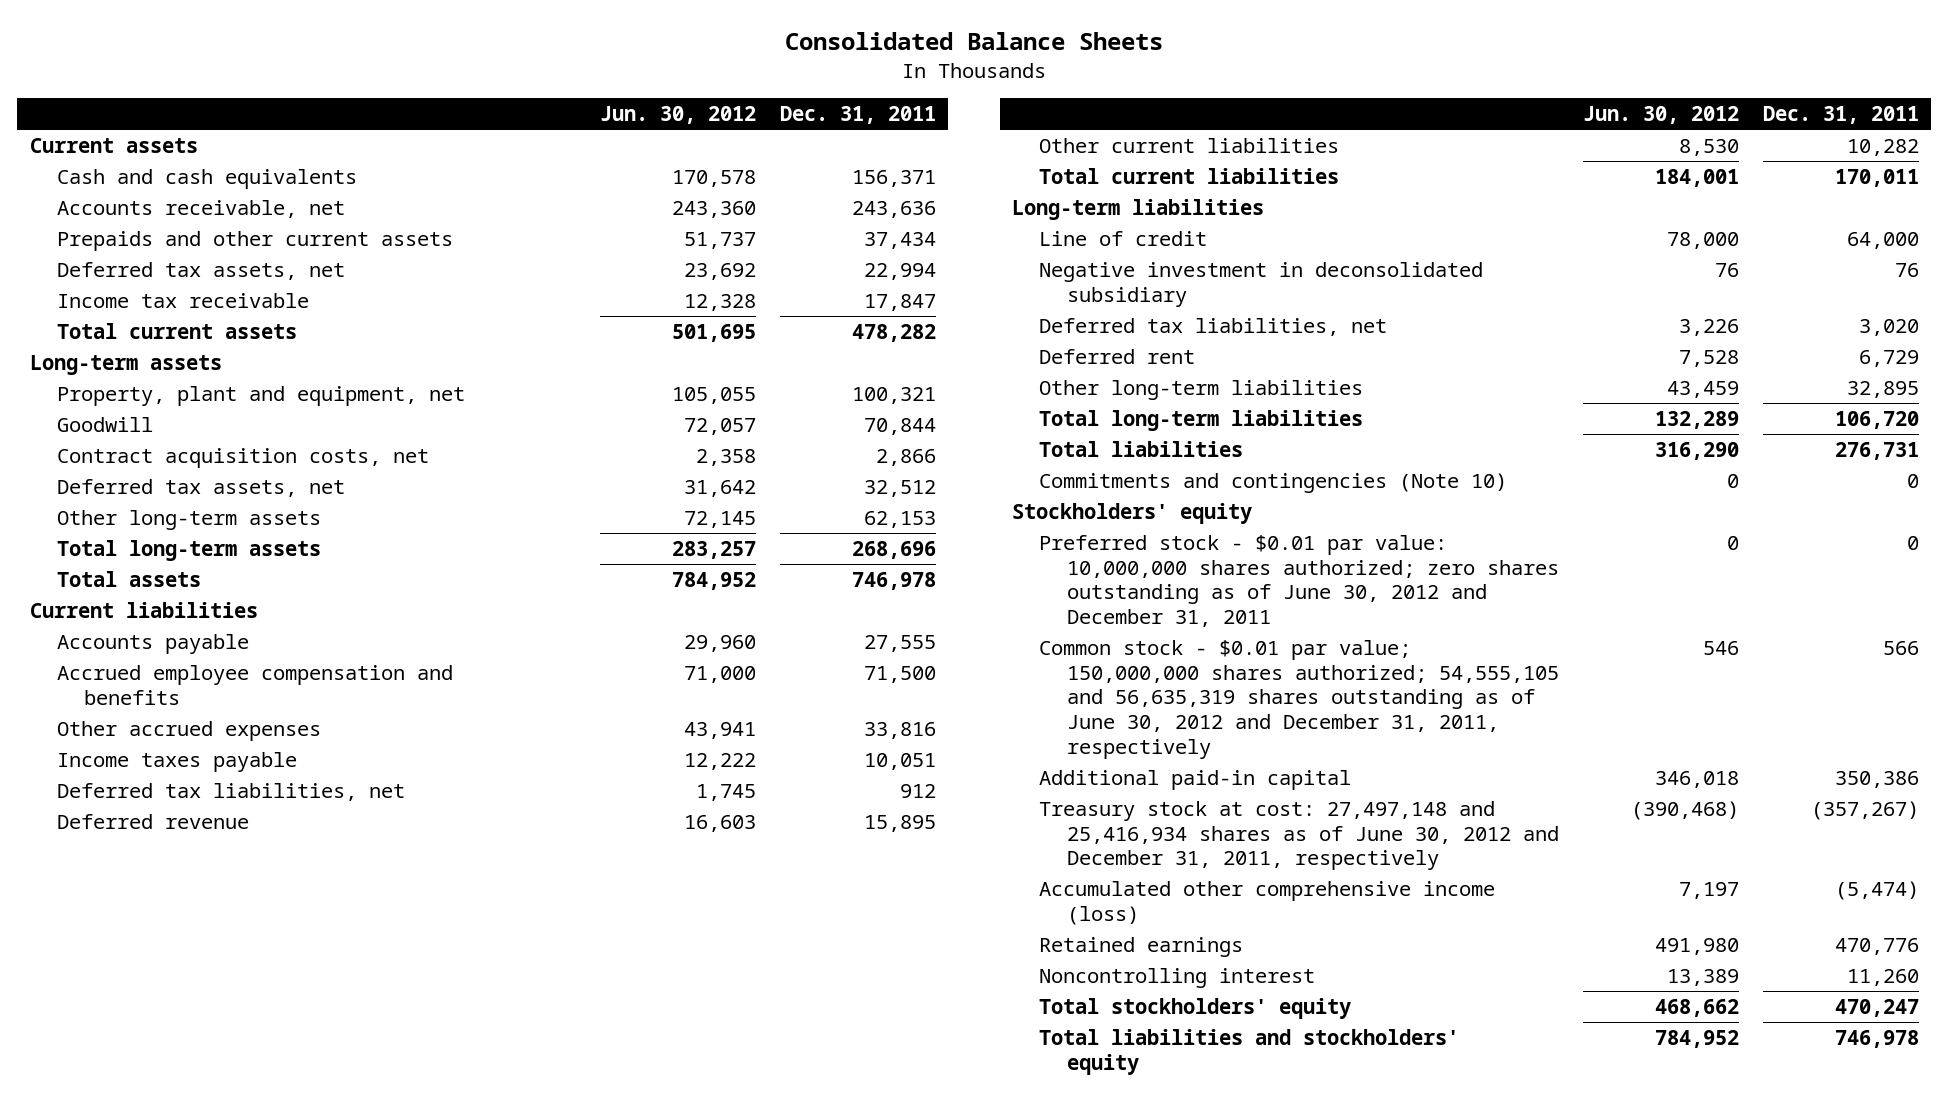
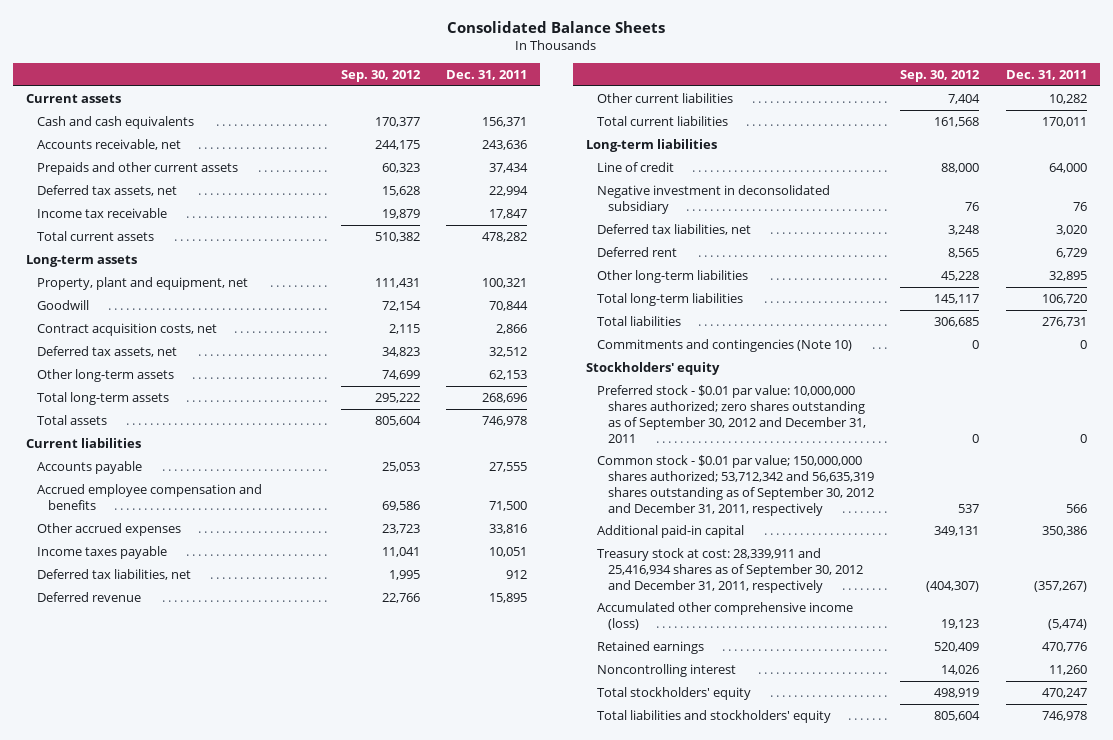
[600,106,757,125] Jun. 30, 2012 -> none
none -> [340,70,421,83] Sep. 30, 2012
[1039,534,1559,627] Preferred stock - $0.01 par value: 10,000,000 shares authorized; zero shares outstanding as of June 30, 2012 and December 31, 2011 -> [596,384,866,443] Preferred stock - $0.01 par value: 10,000,000 shares authorized; zero shares outstanding as of September 30, 2012 and December 31, 2011
[1039,639,1559,759] Common stock - $0.01 par value; 150,000,000 shares authorized; 54,555,105 and 56,635,319 shares outstanding as of June 30, 2012 and December 31, 2011, respectively -> [596,454,874,516] Common stock - $0.01 par value; 150,000,000 shares authorized; 53,712,342 and 56,635,319 shares outstanding as of September 30, 2012 and December 31, 2011, respectively
[1039,800,1559,871] Treasury stock at cost: 27,497,148 and 25,416,934 shares as of June 30, 2012 and December 31, 2011, respectively -> [596,547,863,593] Treasury stock at cost: 28,339,911 and 25,416,934 shares as of September 30, 2012 and December 31, 2011, respectively

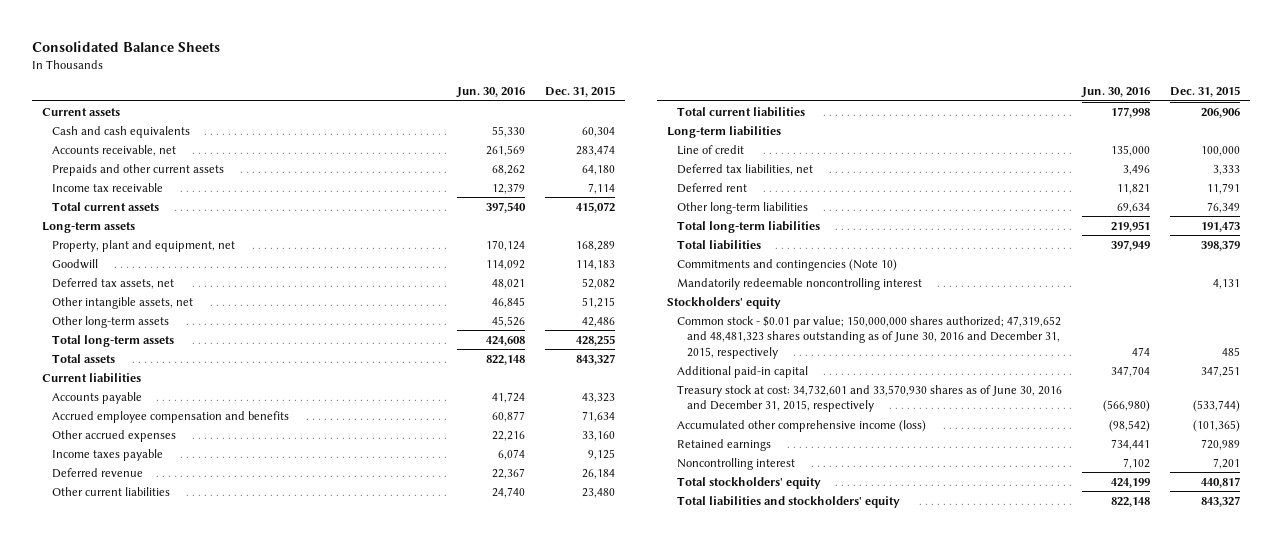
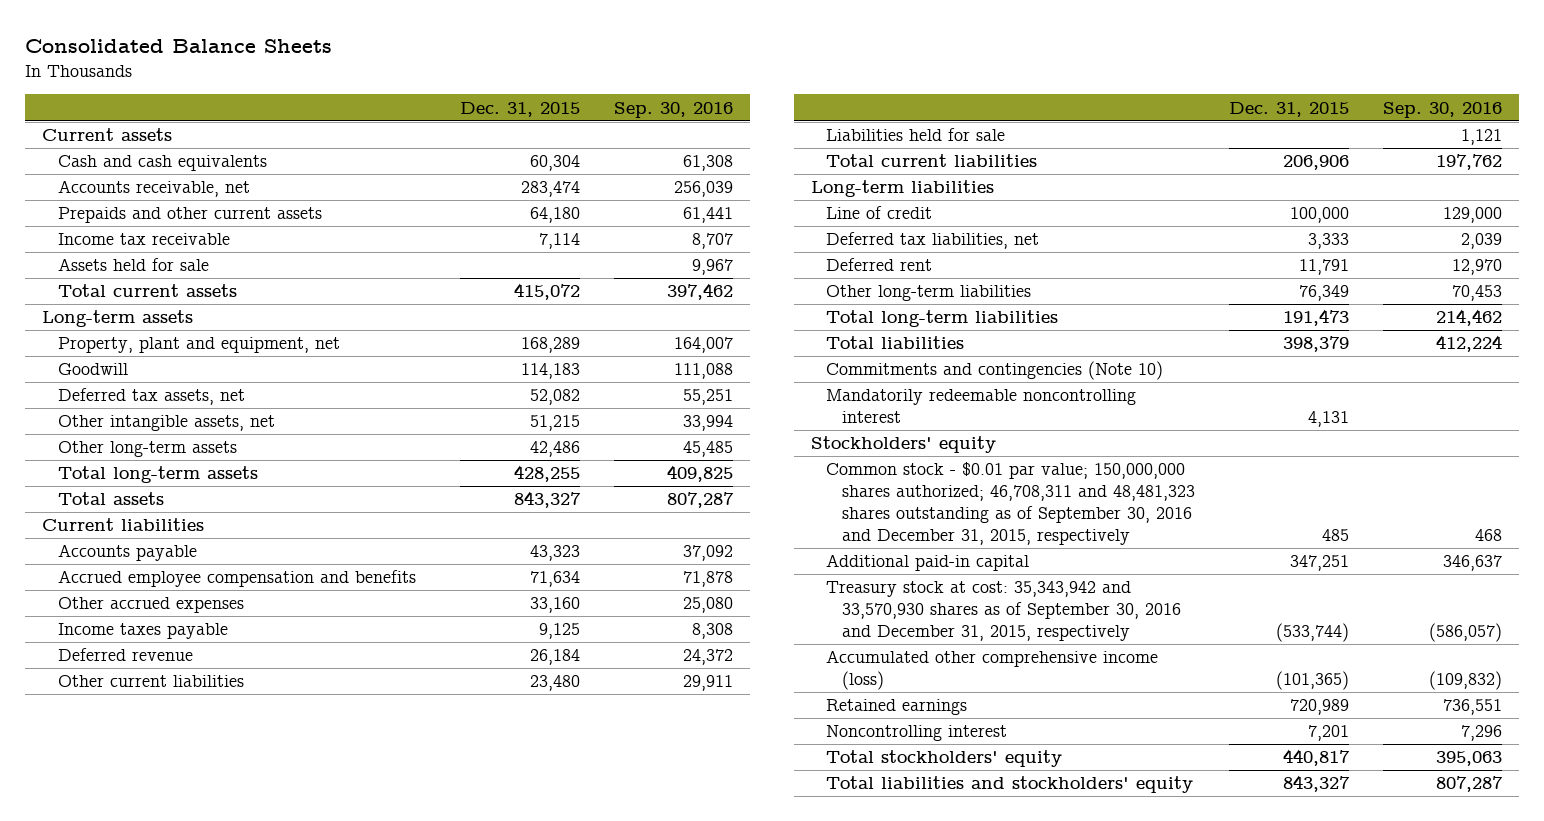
[456,87,526,99] Jun. 30, 2016 -> none
none -> [613,101,733,118] Sep. 30, 2016
none -> [57,258,209,272] Assets held for sale
none -> [826,128,1006,142] Liabilities held for sale
[677,315,1062,359] Common stock - $0.01 par value; 150,000,000 shares authorized; 47,319,652 and 48,481,323 shares outstanding as of June 30, 2016 and December 31, 2015, respectively -> [826,462,1195,545] Common stock - $0.01 par value; 150,000,000 shares authorized; 46,708,311 and 48,481,323 shares outstanding as of September 30, 2016 and December 31, 2015, respectively
[677,384,1063,413] Treasury stock at cost: 34,732,601 and 33,570,930 shares as of June 30, 2016 and December 31, 2015, respectively -> [826,581,1181,641] Treasury stock at cost: 35,343,942 and 33,570,930 shares as of September 30, 2016 and December 31, 2015, respectively

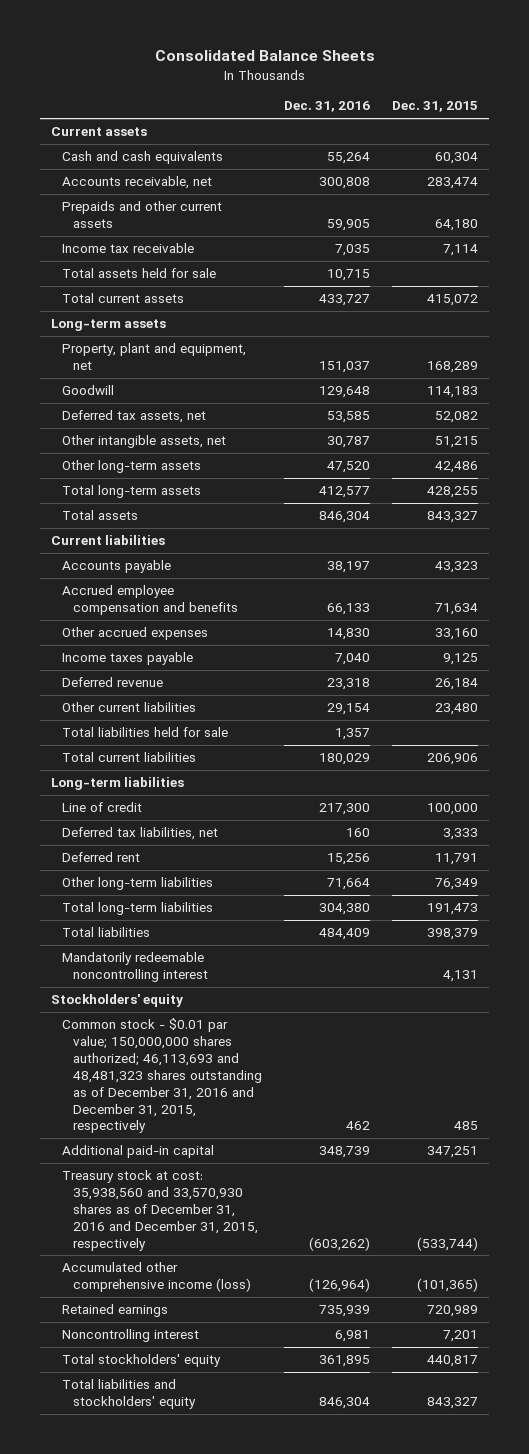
[613,101,733,118] Sep. 30, 2016 -> none
none -> [283,101,370,113] Dec. 31, 2016
[57,258,209,272] Assets held for sale -> [62,268,217,279] Total assets held for sale
[826,128,1006,142] Liabilities held for sale -> [62,727,229,738] Total liabilities held for sale
[826,361,1164,381] Commitments and contingencies (Note 10) -> none
[826,462,1195,545] Common stock - $0.01 par value; 150,000,000 shares authorized; 46,708,311 and 48,481,323 shares outstanding as of September 30, 2016 and December 31, 2015, respectively -> [62,1018,262,1134] Common stock - $0.01 par value; 150,000,000 shares authorized; 46,113,693 and 48,481,323 shares outstanding as of December 31, 2016 and December 31, 2015, respectively
[826,581,1181,641] Treasury stock at cost: 35,343,942 and 33,570,930 shares as of September 30, 2016 and December 31, 2015, respectively -> [62,1170,258,1251] Treasury stock at cost: 35,938,560 and 33,570,930 shares as of December 31, 2016 and December 31, 2015, respectively

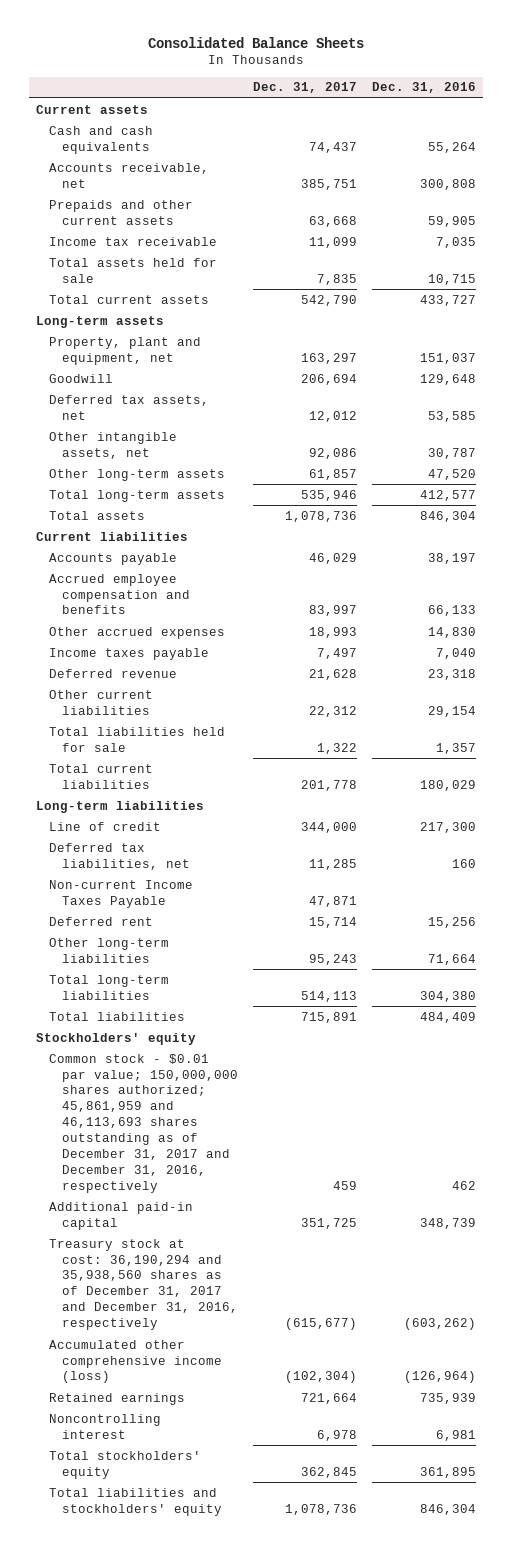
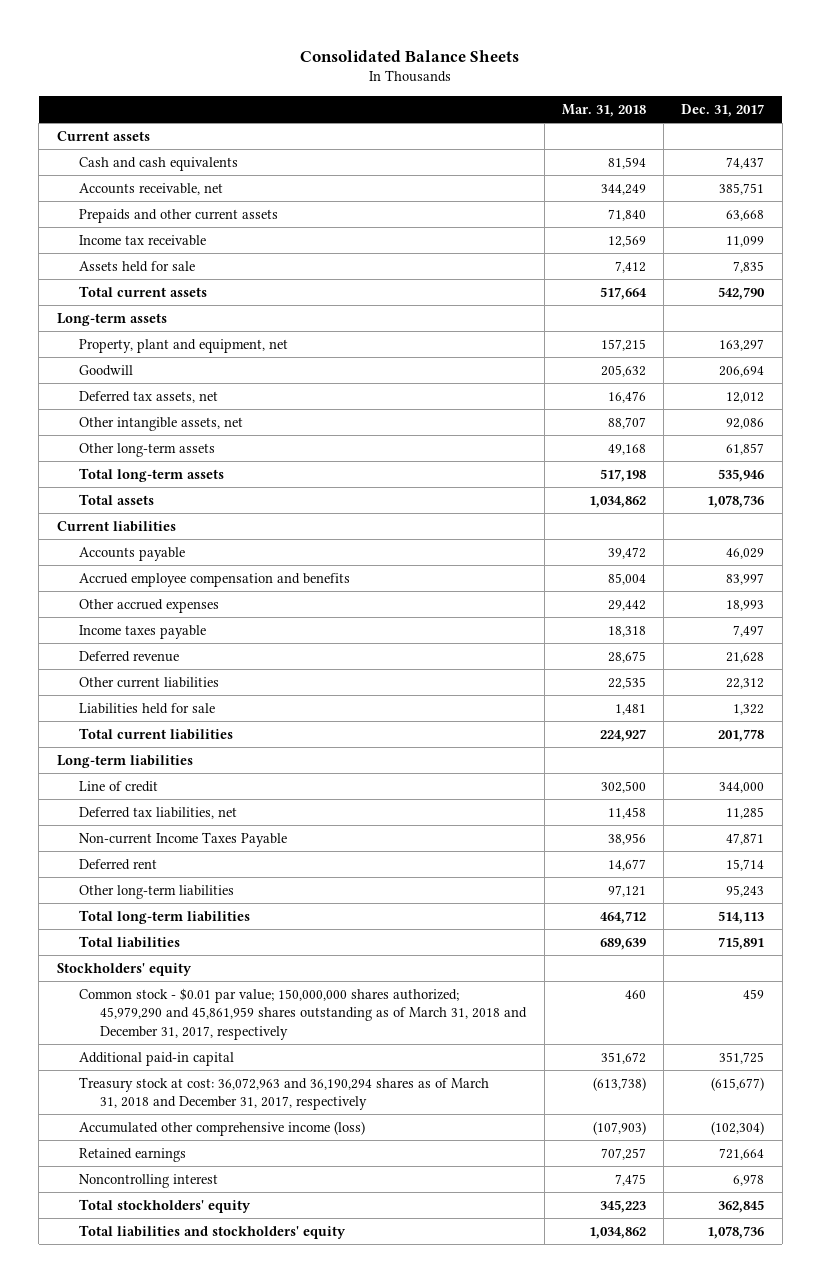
[371,82,476,94] Dec. 31, 2016 -> none
none -> [561,103,646,117] Mar. 31, 2018
[49,257,218,283] Total assets held for sale -> [78,260,195,272] Assets held for sale
[49,726,226,752] Total liabilities held for sale -> [78,702,215,714] Liabilities held for sale
[49,1053,239,1193] Common stock - $0.01 par value; 150,000,000 shares authorized; 45,861,959 and 46,113,693 shares outstanding as of December 31, 2017 and December 31, 2016, respectively -> [78,987,528,1040] Common stock - $0.01 par value; 150,000,000 shares authorized; 45,979,290 and 45,861,959 shares outstanding as of March 31, 2018 and December 31, 2017, respectively
[49,1238,239,1330] Treasury stock at cost: 36,190,294 and 35,938,560 shares as of December 31, 2017 and December 31, 2016, respectively -> [78,1076,489,1111] Treasury stock at cost: 36,072,963 and 36,190,294 shares as of March 31, 2018 and December 31, 2017, respectively

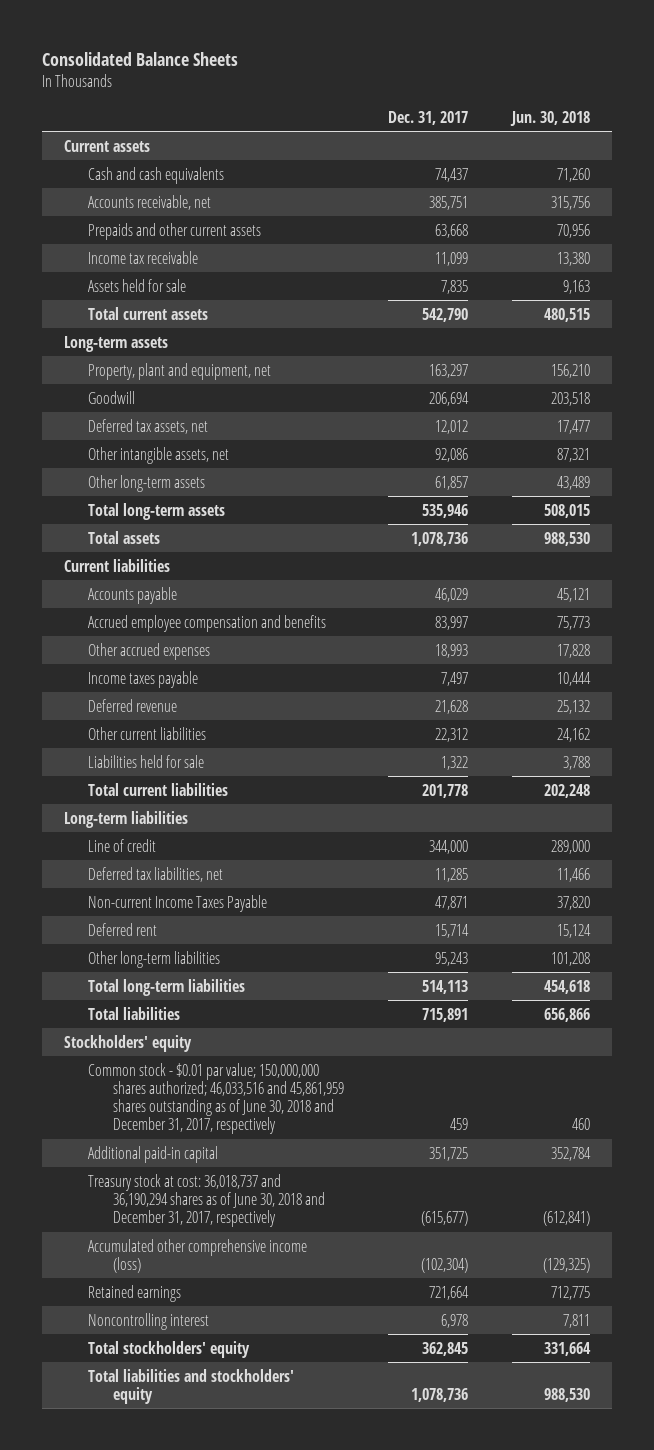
[561,103,646,117] Mar. 31, 2018 -> none
none -> [510,110,591,126] Jun. 30, 2018
[78,987,528,1040] Common stock - $0.01 par value; 150,000,000 shares authorized; 45,979,290 and 45,861,959 shares outstanding as of March 31, 2018 and December 31, 2017, respectively -> [88,1062,345,1135] Common stock - $0.01 par value; 150,000,000 shares authorized; 46,033,516 and 45,861,959 shares outstanding as of June 30, 2018 and December 31, 2017, respectively
[78,1076,489,1111] Treasury stock at cost: 36,072,963 and 36,190,294 shares as of March 31, 2018 and December 31, 2017, respectively -> [88,1173,326,1228] Treasury stock at cost: 36,018,737 and 36,190,294 shares as of June 30, 2018 and December 31, 2017, respectively

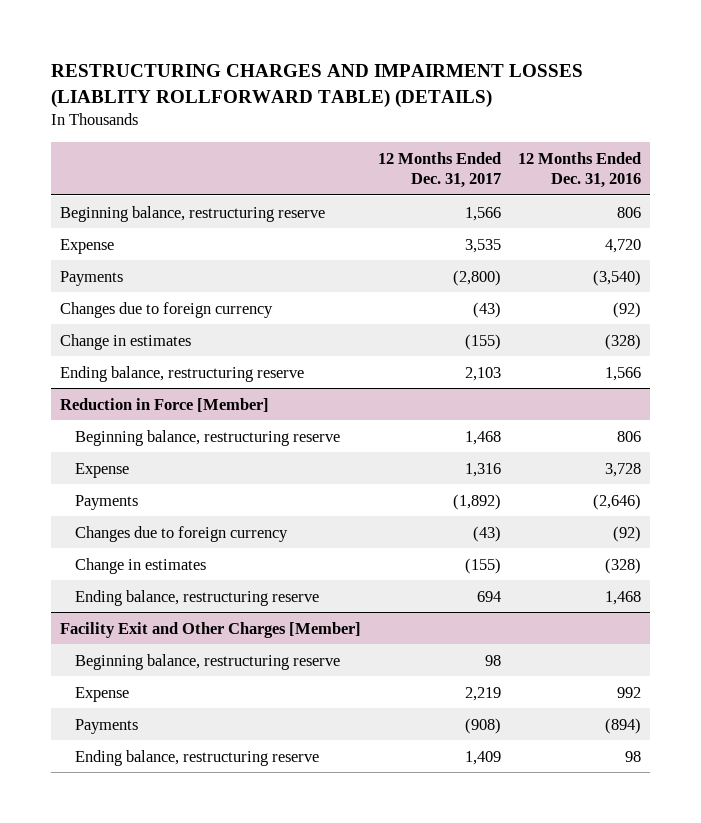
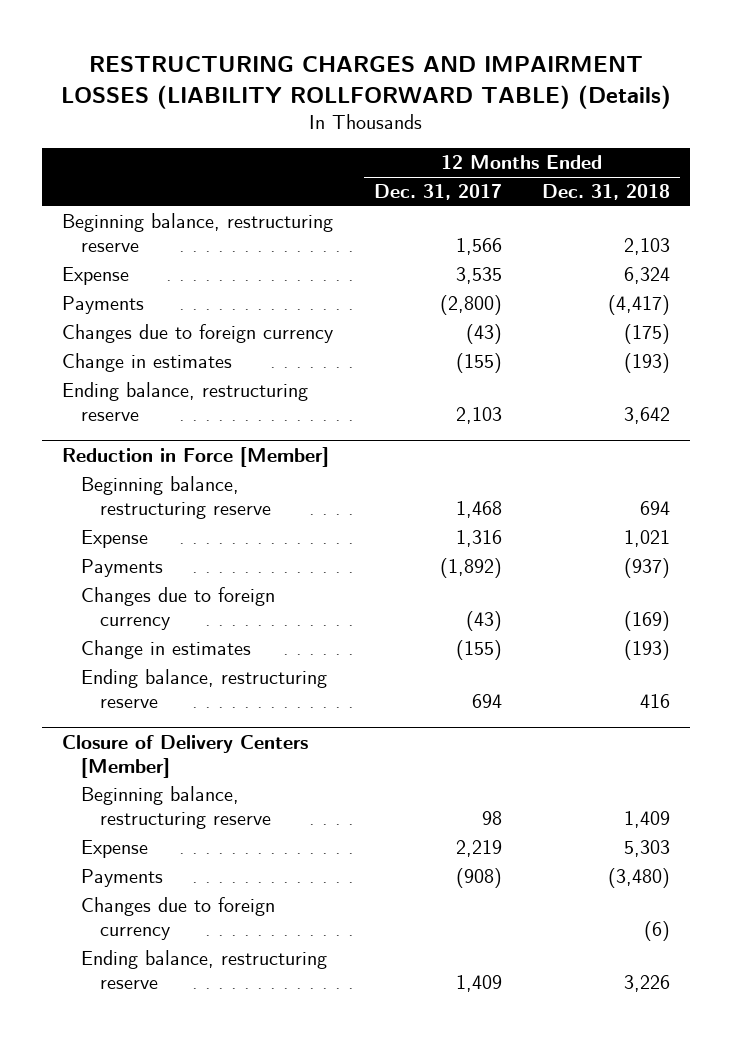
[50,63,583,108] RESTRUCTURING CHARGES AND IMPAIRMENT LOSSES (LIABLITY ROLLFORWARD TABLE) (DETAILS) -> [61,56,672,109] RESTRUCTURING CHARGES AND IMPAIRMENT LOSSES (LIABILITY ROLLFORWARD TABLE) (Details)
[518,151,642,189] 12 Months Ended Dec. 31, 2016 -> none
none -> [542,184,671,201] Dec. 31, 2018
[59,621,361,638] Facility Exit and Other Charges [Member] -> [62,735,309,778] Closure of Delivery Centers [Member]
none -> [81,897,276,940] Changes due to foreign currency

